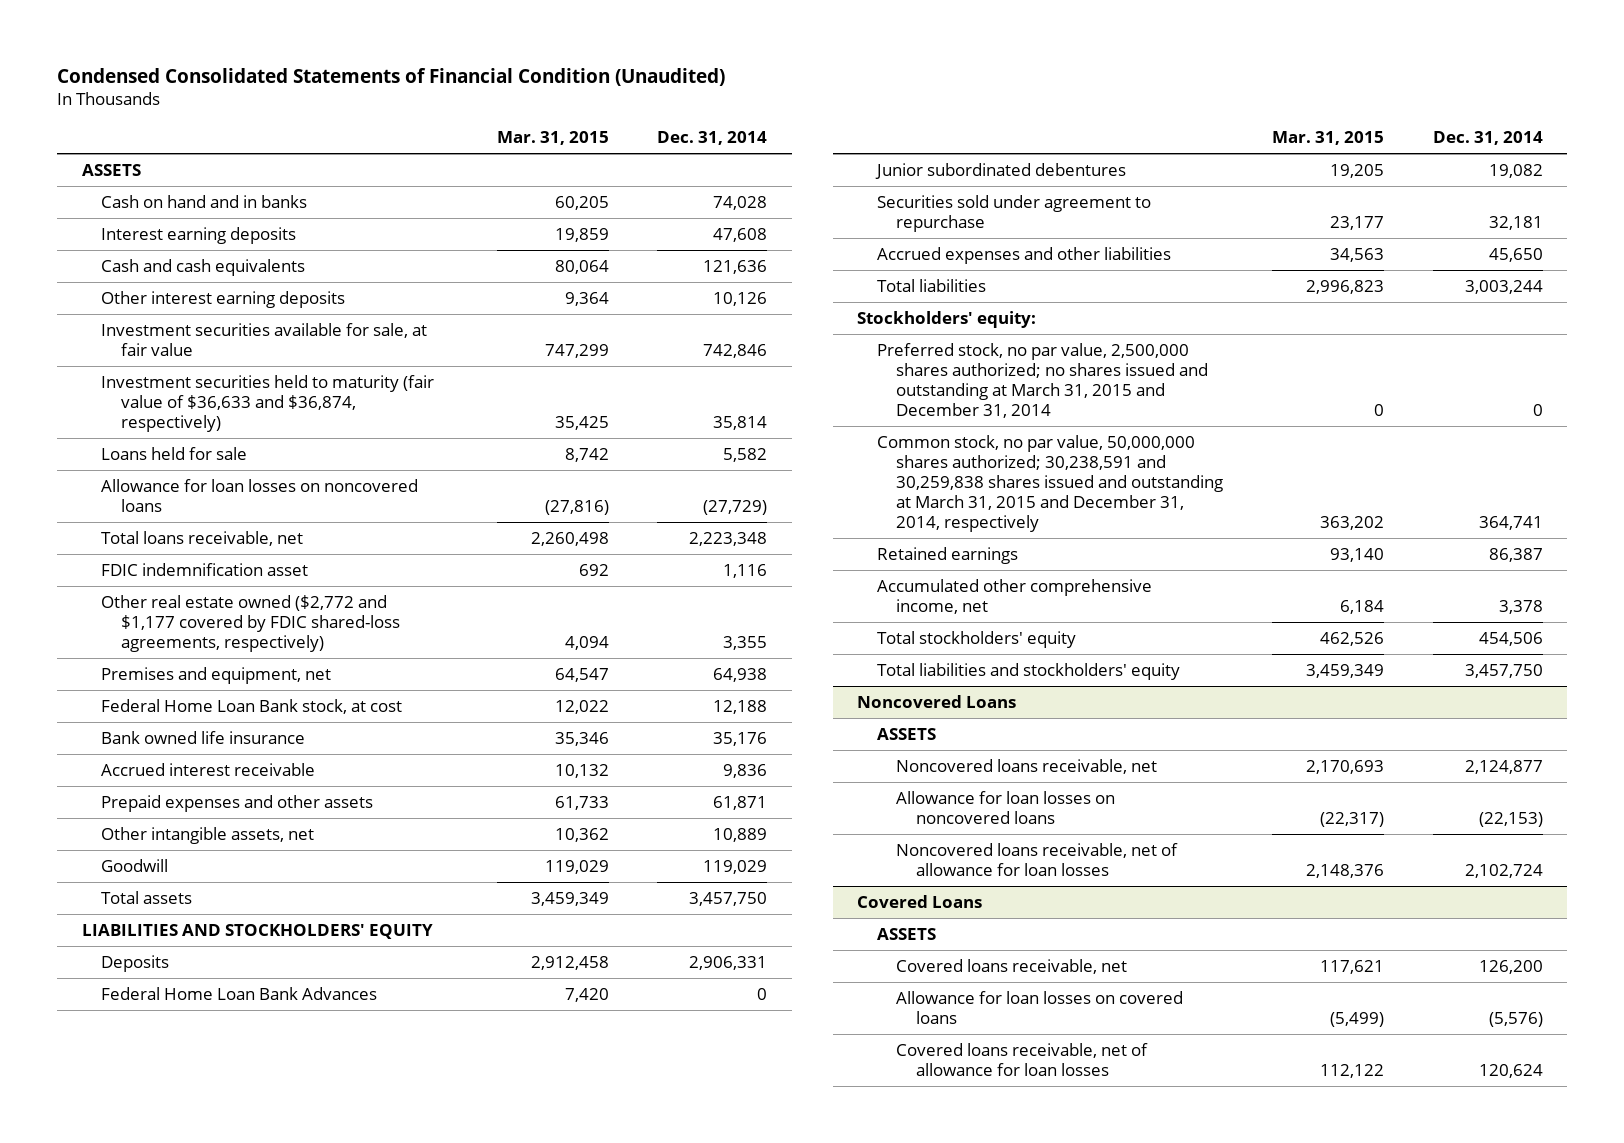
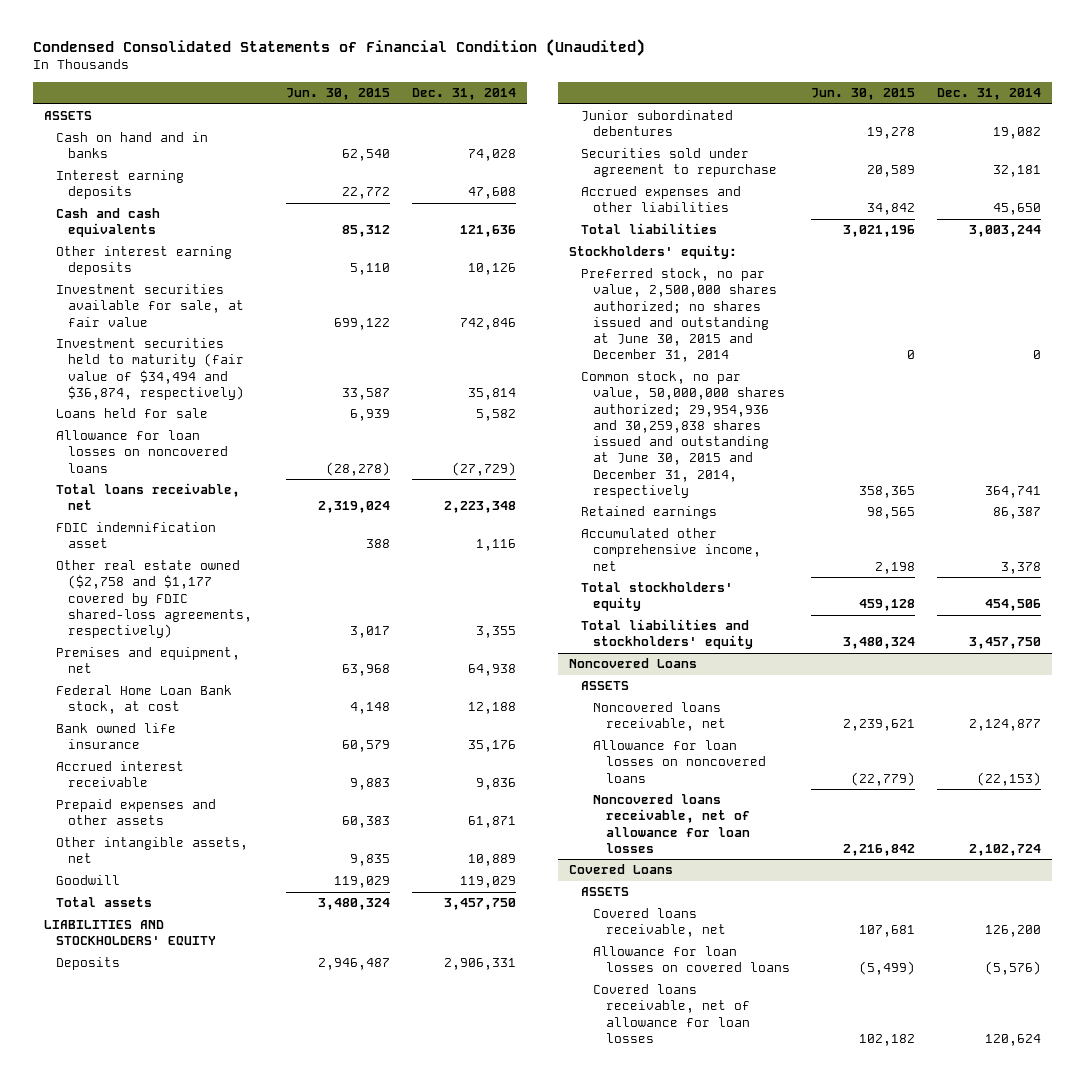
[496,131,609,146] Mar. 31, 2015 -> none
none -> [285,88,390,101] Jun. 30, 2015
[101,374,435,432] Investment securities held to maturity (fair value of $36,633 and $36,874, respectively) -> [55,338,244,400] Investment securities held to maturity (fair value of $34,494 and $36,874, respectively)
[101,594,400,652] Other real estate owned ($2,772 and $1,177 covered by FDIC shared-loss agreements, respectively) -> [55,560,252,639] Other real estate owned ($2,758 and $1,177 covered by FDIC shared-loss agreements, respectively)
[101,986,378,1000] Federal Home Loan Bank Advances -> none
[876,342,1209,418] Preferred stock, no par value, 2,500,000 shares authorized; no shares issued and outstanding at March 31, 2015 and December 31, 2014 -> [581,268,778,363] Preferred stock, no par value, 2,500,000 shares authorized; no shares issued and outstanding at June 30, 2015 and December 31, 2014
[876,434,1224,532] Common stock, no par value, 50,000,000 shares authorized; 30,238,591 and 30,259,838 shares issued and outstanding at March 31, 2015 and December 31, 2014, respectively -> [581,371,786,498] Common stock, no par value, 50,000,000 shares authorized; 29,954,936 and 30,259,838 shares issued and outstanding at June 30, 2015 and December 31, 2014, respectively

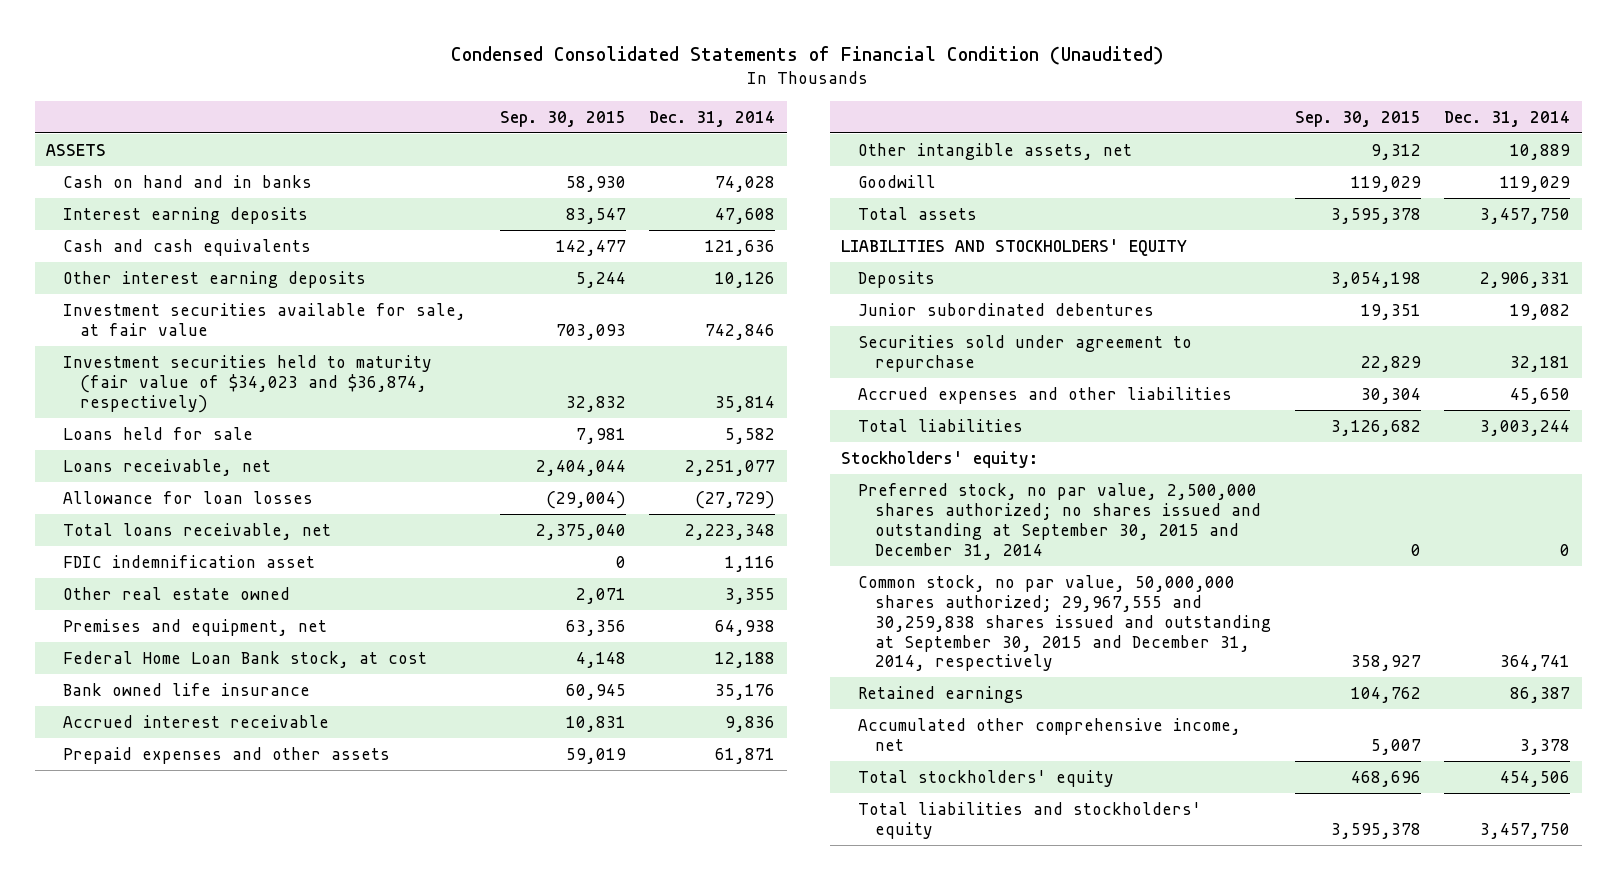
[285,88,390,101] Jun. 30, 2015 -> none
none -> [499,110,626,127] Sep. 30, 2015
[55,338,244,400] Investment securities held to maturity (fair value of $34,494 and $36,874, respectively) -> [63,354,433,413] Investment securities held to maturity (fair value of $34,023 and $36,874, respectively)
none -> [63,458,272,476] Loans receivable, net
[55,430,228,473] Allowance for loan losses on noncovered loans -> [63,490,314,504] Allowance for loan losses
[55,560,252,639] Other real estate owned ($2,758 and $1,177 covered by FDIC shared-loss agreements, respectively) -> [63,586,291,600] Other real estate owned
[581,268,778,363] Preferred stock, no par value, 2,500,000 shares authorized; no shares issued and outstanding at June 30, 2015 and December 31, 2014 -> [858,482,1262,560] Preferred stock, no par value, 2,500,000 shares authorized; no shares issued and outstanding at September 30, 2015 and December 31, 2014
[581,371,786,498] Common stock, no par value, 50,000,000 shares authorized; 29,954,936 and 30,259,838 shares issued and outstanding at June 30, 2015 and December 31, 2014, respectively -> [858,574,1272,672] Common stock, no par value, 50,000,000 shares authorized; 29,967,555 and 30,259,838 shares issued and outstanding at September 30, 2015 and December 31, 2014, respectively
[569,658,698,669] Noncovered Loans -> none
[581,681,630,691] ASSETS -> none
[593,702,726,732] Noncovered loans receivable, net -> none
[593,740,766,783] Allowance for loan losses on noncovered loans -> none
[593,794,750,853] Noncovered loans receivable, net of allowance for loan losses -> none
[569,864,674,875] Covered Loans -> none
[581,887,630,897] ASSETS -> none
[593,908,726,938] Covered loans receivable, net -> none
[593,946,790,973] Allowance for loan losses on covered loans -> none
[593,984,750,1043] Covered loans receivable, net of allowance for loan losses -> none

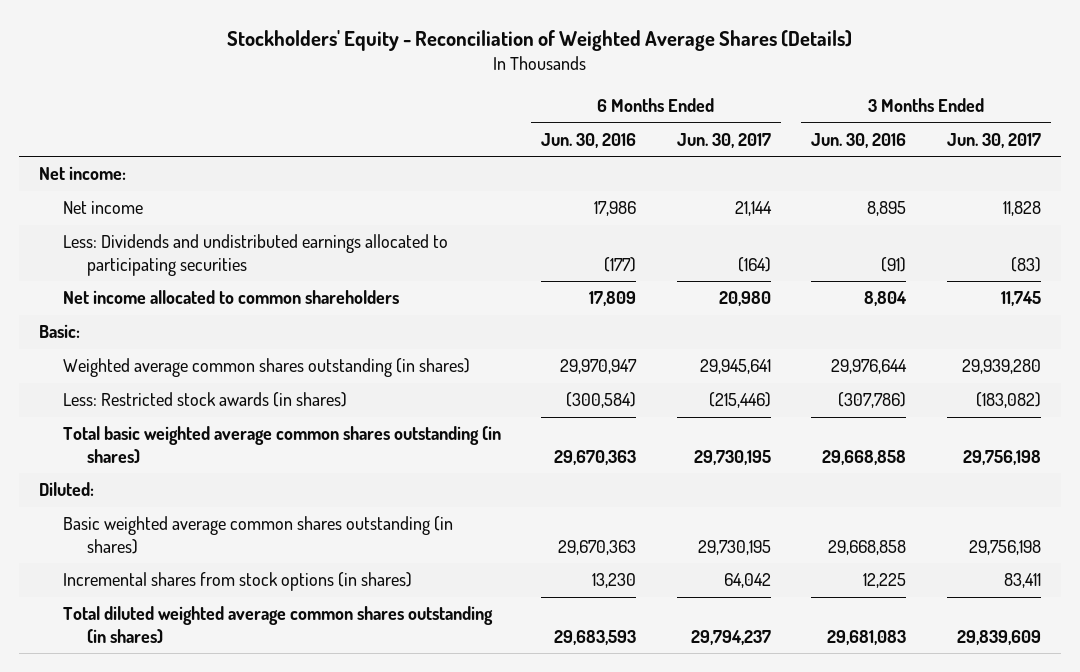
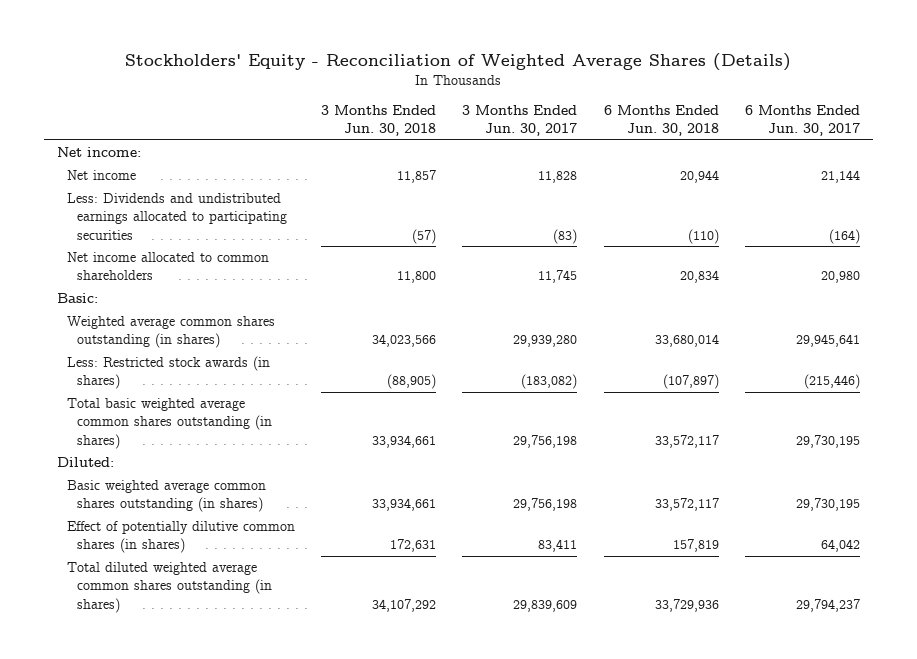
[541,132,637,148] Jun. 30, 2016 -> none
[811,132,907,148] Jun. 30, 2016 -> none
none -> [321,105,437,137] 3 Months Ended Jun. 30, 2018
none -> [603,105,719,137] 6 Months Ended Jun. 30, 2018
[62,572,412,592] Incremental shares from stock options (in shares) -> [66,521,295,554] Effect of potentially dilutive common shares (in shares)

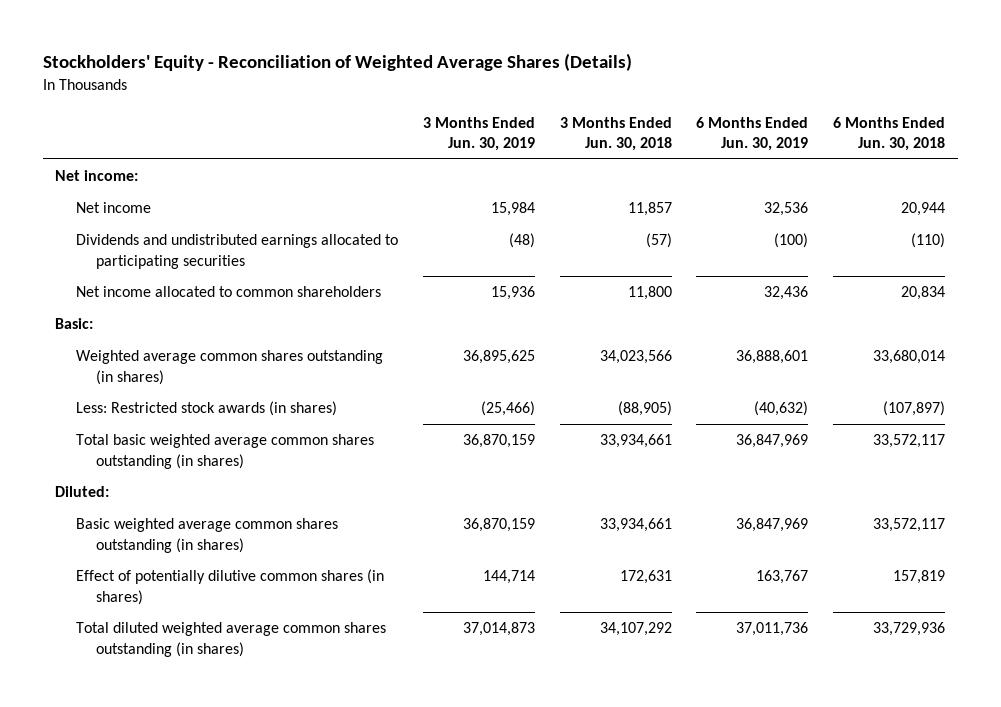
[462,105,578,137] 3 Months Ended Jun. 30, 2017 -> none
[745,105,861,137] 6 Months Ended Jun. 30, 2017 -> none
none -> [422,116,535,151] 3 Months Ended Jun. 30, 2019
none -> [696,116,809,151] 6 Months Ended Jun. 30, 2019
[66,193,287,240] Less: Dividends and undistributed earnings allocated to participating securities -> [75,234,398,269] Dividends and undistributed earnings allocated to participating securities

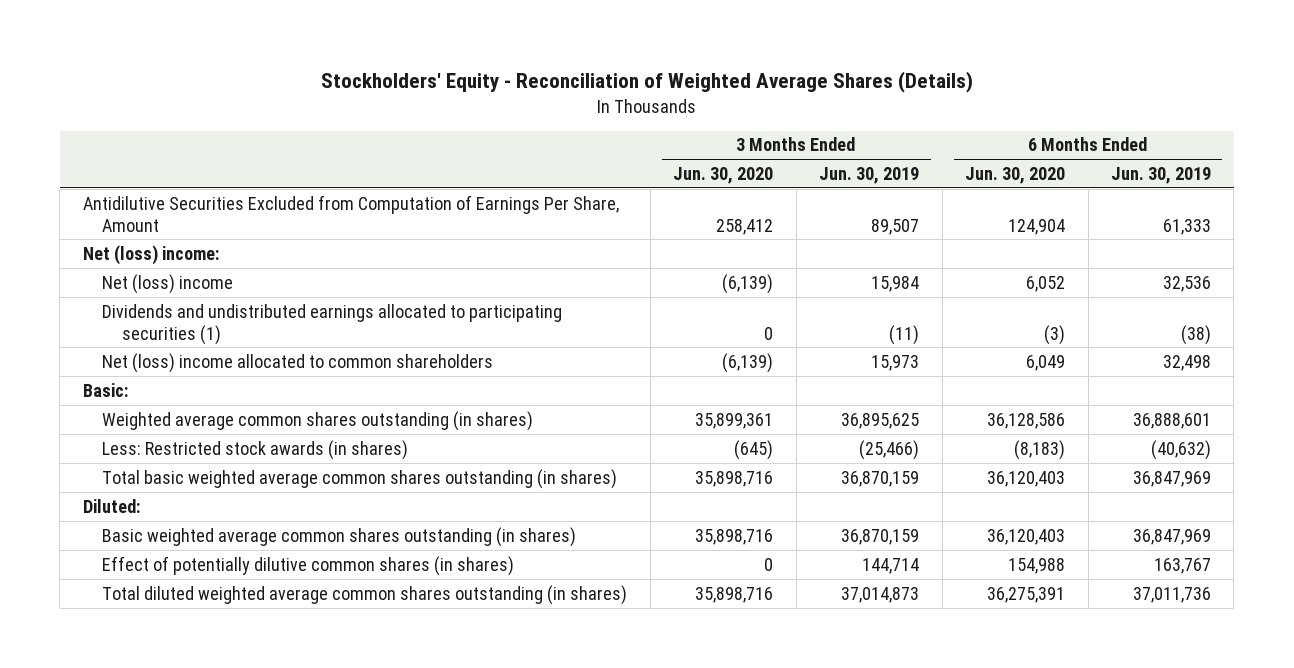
[559,116,672,151] 3 Months Ended Jun. 30, 2018 -> none
[833,116,946,151] 6 Months Ended Jun. 30, 2018 -> none
none -> [673,166,774,184] Jun. 30, 2020
none -> [965,166,1066,184] Jun. 30, 2020
none -> [82,194,619,232] Antidilutive Securities Excluded from Computation of Earnings Per Share, Amount
[55,170,139,182] Net income: -> [82,244,219,265] Net (loss) income:
[75,202,151,214] Net income -> [102,273,234,294] Net (loss) income
[75,234,398,269] Dividends and undistributed earnings allocated to participating securities -> [102,303,563,345] Dividends and undistributed earnings allocated to participating securities (1)
[508,233,535,249] (48) -> [889,324,920,345] (11)
[774,233,809,249] (100) -> [1180,324,1211,345] (38)
[75,286,381,298] Net income allocated to common shareholders -> [102,352,494,373] Net (loss) income allocated to common shareholders
[490,286,535,301] 15,936 -> [871,354,920,371] 15,973
[764,286,809,301] 32,436 -> [1162,354,1211,371] 32,498

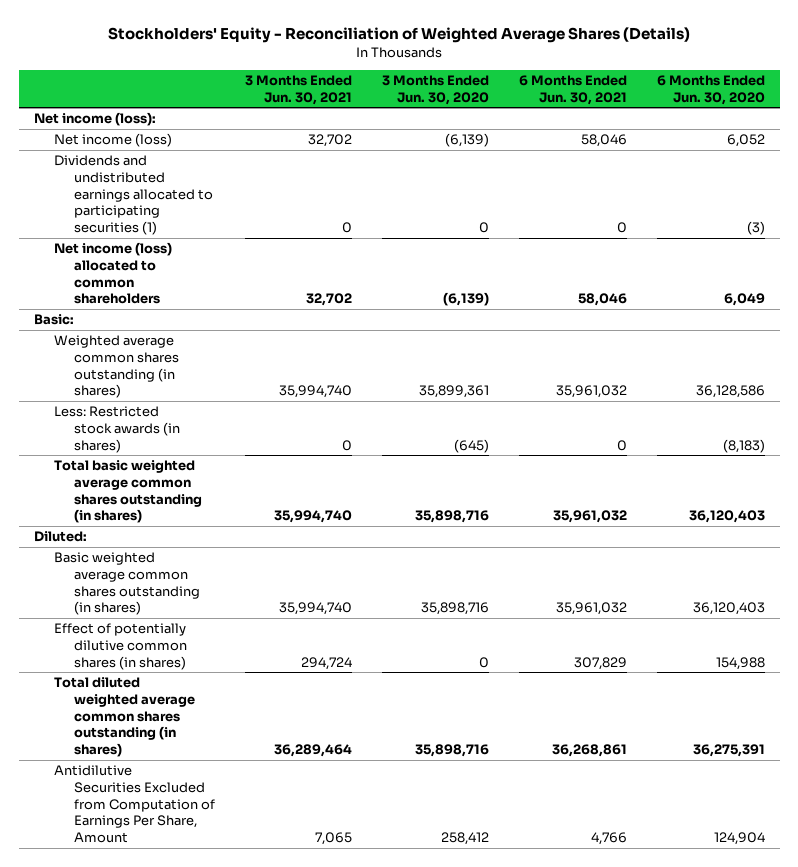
[819,166,920,184] Jun. 30, 2019 -> none
[1110,166,1211,184] Jun. 30, 2019 -> none
none -> [244,74,352,105] 3 Months Ended Jun. 30, 2021
none -> [518,74,627,105] 6 Months Ended Jun. 30, 2021
[82,244,219,265] Net (loss) income: -> [33,112,156,127] Net income (loss):
[102,273,234,294] Net (loss) income -> [53,133,172,148] Net income (loss)
[102,352,494,373] Net (loss) income allocated to common shareholders -> [53,242,172,305] Net income (loss) allocated to common shareholders
[82,194,619,232] Antidilutive Securities Excluded from Computation of Earnings Per Share, Amount -> [53,765,215,844] Antidilutive Securities Excluded from Computation of Earnings Per Share, Amount

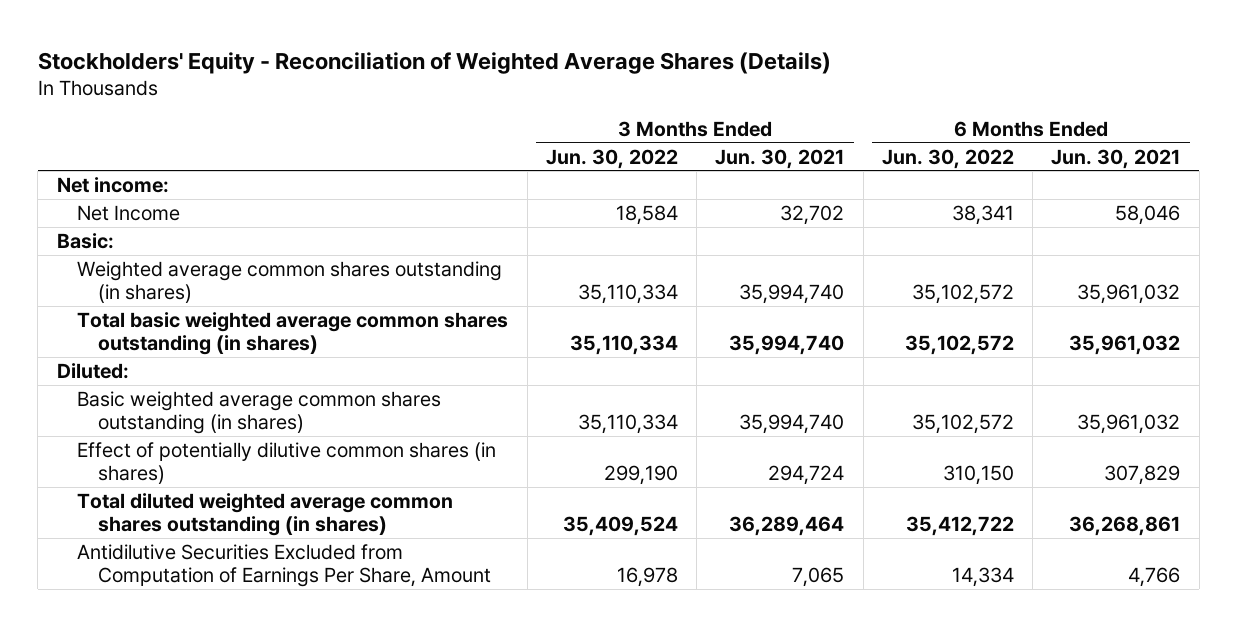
[381,74,489,105] 3 Months Ended Jun. 30, 2020 -> none
[656,74,765,105] 6 Months Ended Jun. 30, 2020 -> none
none -> [545,148,678,169] Jun. 30, 2022
none -> [881,148,1014,169] Jun. 30, 2022
[53,155,213,236] Dividends and undistributed earnings allocated to participating securities (1) -> none
[53,242,172,305] Net income (loss) allocated to common shareholders -> none
[33,112,156,127] Net income (loss): -> [56,176,169,193] Net income:
[53,133,172,148] Net income (loss) -> [77,204,181,221] Net Income
[53,406,180,453] Less: Restricted stock awards (in shares) -> none

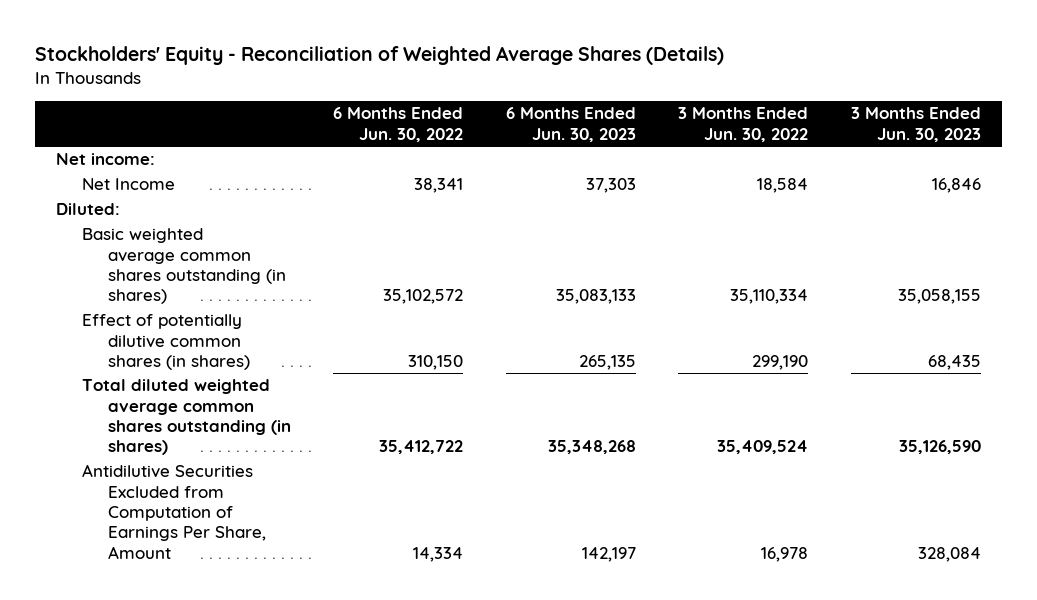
[715,148,845,169] Jun. 30, 2021 -> none
[1051,148,1181,169] Jun. 30, 2021 -> none
none -> [505,107,636,142] 6 Months Ended Jun. 30, 2023
none -> [850,107,981,142] 3 Months Ended Jun. 30, 2023
[56,232,114,249] Basic: -> none
[77,260,503,303] Weighted average common shares outstanding (in shares) -> none
[77,311,509,355] Total basic weighted average common shares outstanding (in shares) -> none

